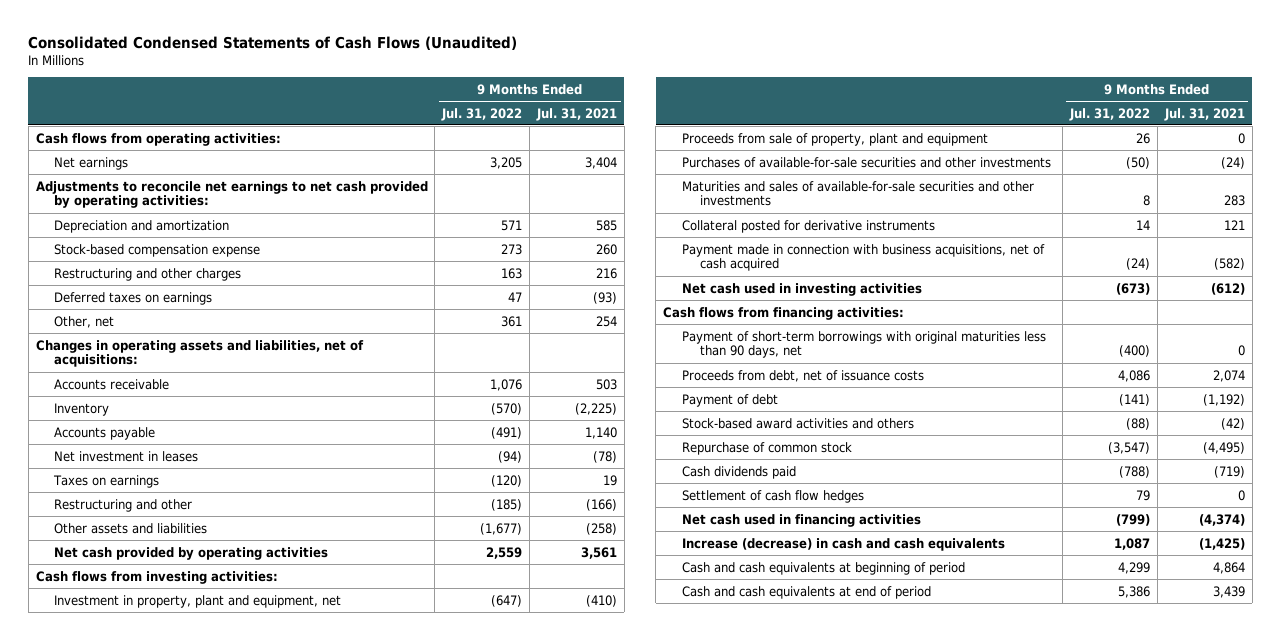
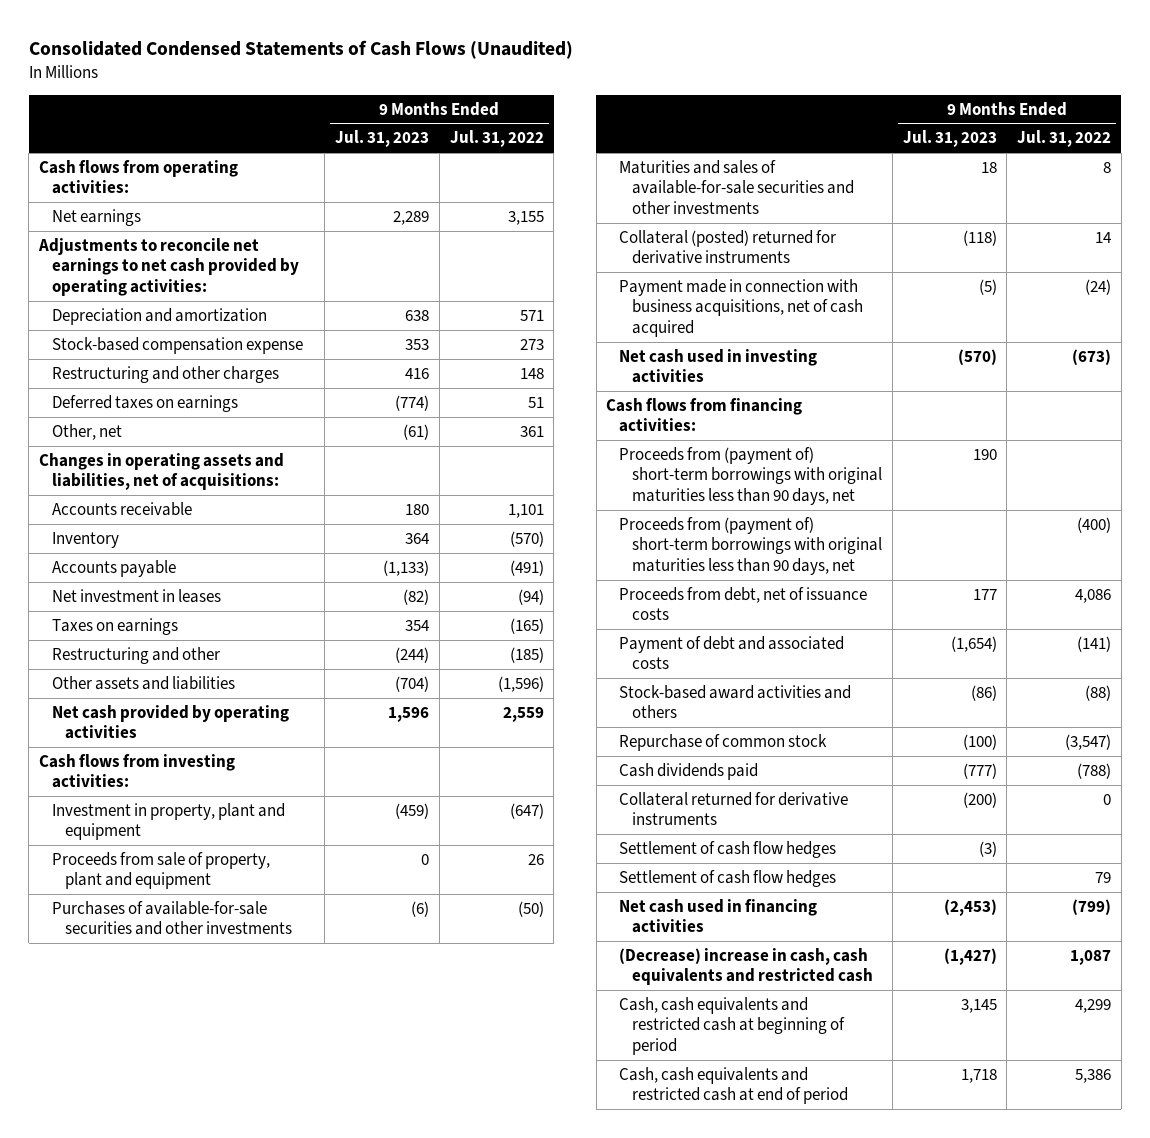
[536,107,618,121] Jul. 31, 2021 -> none
none -> [335,130,430,148] Jul. 31, 2023
[490,156,523,169] 3,205 -> [507,210,544,225] 3,155
[501,267,523,279] 163 -> [519,367,544,379] 148
[508,291,523,302] 47 -> [527,396,544,408] 51
[490,378,523,391] 1,076 -> [507,503,544,518] 1,101
[491,474,523,487] (120) -> [509,617,544,634] (165)
[480,522,523,535] (1,677) -> [497,675,544,692] (1,596)
[54,594,342,608] Investment in property, plant and equipment, net -> [51,802,285,841] Investment in property, plant and equipment
[681,219,935,233] Collateral posted for derivative instruments -> [619,229,837,265] Collateral (posted) returned for derivative instruments
none -> [619,446,883,505] Proceeds from (payment of) short-term borrowings with original maturities less than 90 days, net
[681,330,1046,359] Payment of short-term borrowings with original maturities less than 90 days, net -> [619,516,883,575] Proceeds from (payment of) short-term borrowings with original maturities less than 90 days, net
[681,393,778,407] Payment of debt -> [619,635,845,670] Payment of debt and associated costs
none -> [619,791,849,826] Collateral returned for derivative instruments
none -> [619,840,837,858] Settlement of cash flow hedges
[681,537,1005,551] Increase (decrease) in cash and cash equivalents -> [619,947,874,986] (Decrease) increase in cash, cash equivalents and restricted cash
[681,561,965,575] Cash and cash equivalents at beginning of period -> [619,996,846,1055] Cash, cash equivalents and restricted cash at beginning of period
[681,585,931,599] Cash and cash equivalents at end of period -> [619,1066,849,1105] Cash, cash equivalents and restricted cash at end of period

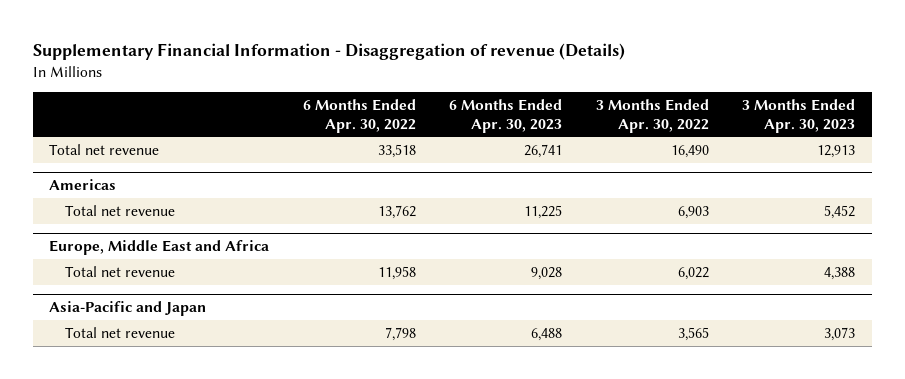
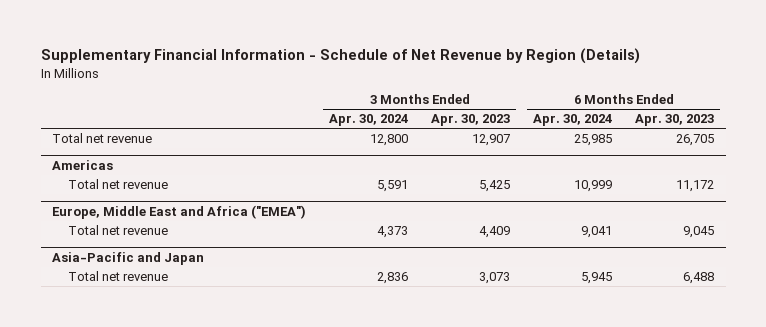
[32,43,625,61] Supplementary Financial Information - Disaggregation of revenue (Details) -> [40,48,640,65] Supplementary Financial Information - Schedule of Net Revenue by Region (Details)
[302,99,416,133] 6 Months Ended Apr. 30, 2022 -> none
[595,99,709,133] 3 Months Ended Apr. 30, 2022 -> none
none -> [329,114,409,127] Apr. 30, 2024
none -> [533,114,613,127] Apr. 30, 2024
[524,143,563,158] 26,741 -> [676,134,715,147] 26,705
[817,144,856,158] 12,913 -> [472,134,511,147] 12,907
[524,204,563,219] 11,225 -> [676,180,715,193] 11,172
[824,204,856,219] 5,452 -> [479,180,511,193] 5,425
[49,240,270,256] Europe, Middle East and Africa -> [52,204,307,219] Europe, Middle East and Africa ("EMEA")
[531,266,563,280] 9,028 -> [683,226,715,239] 9,045
[824,266,856,280] 4,388 -> [479,226,511,239] 4,409

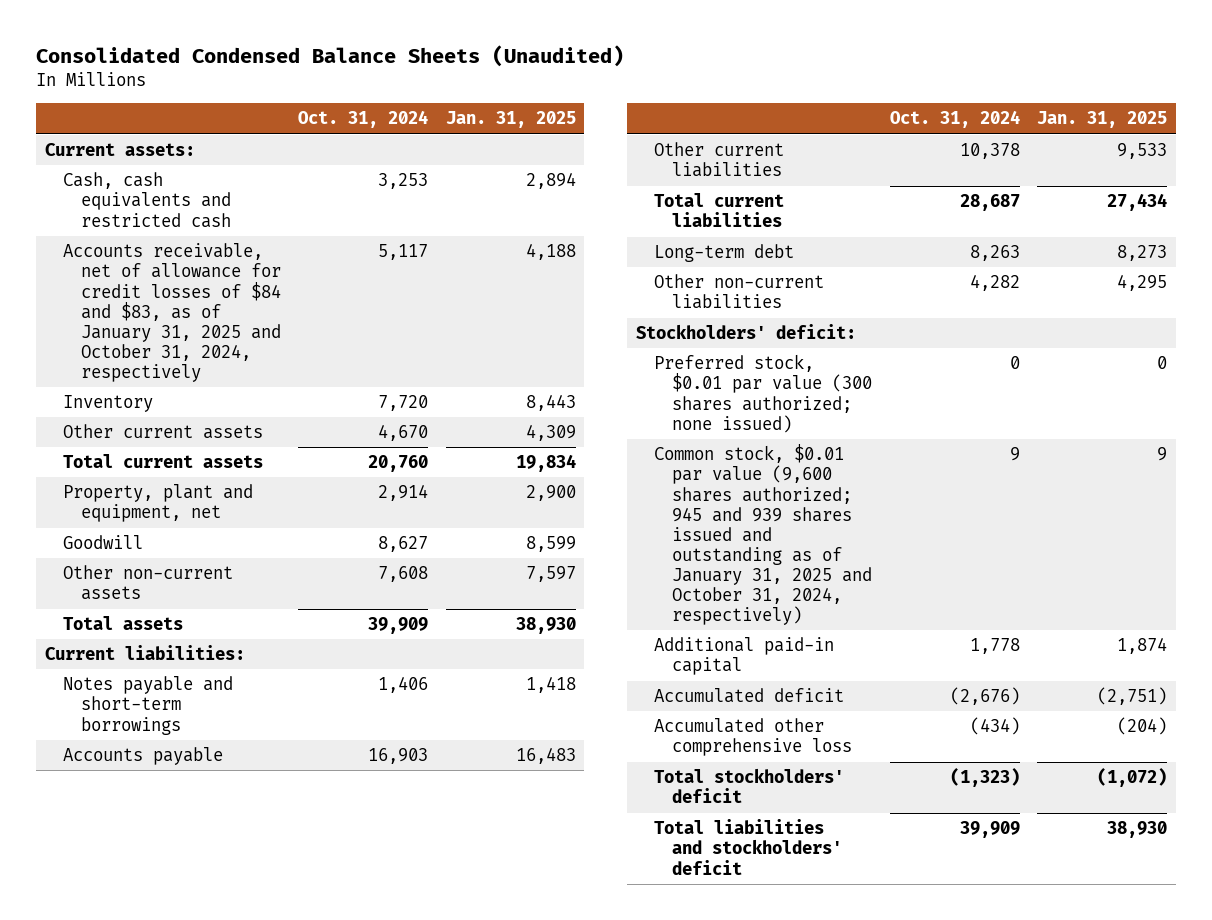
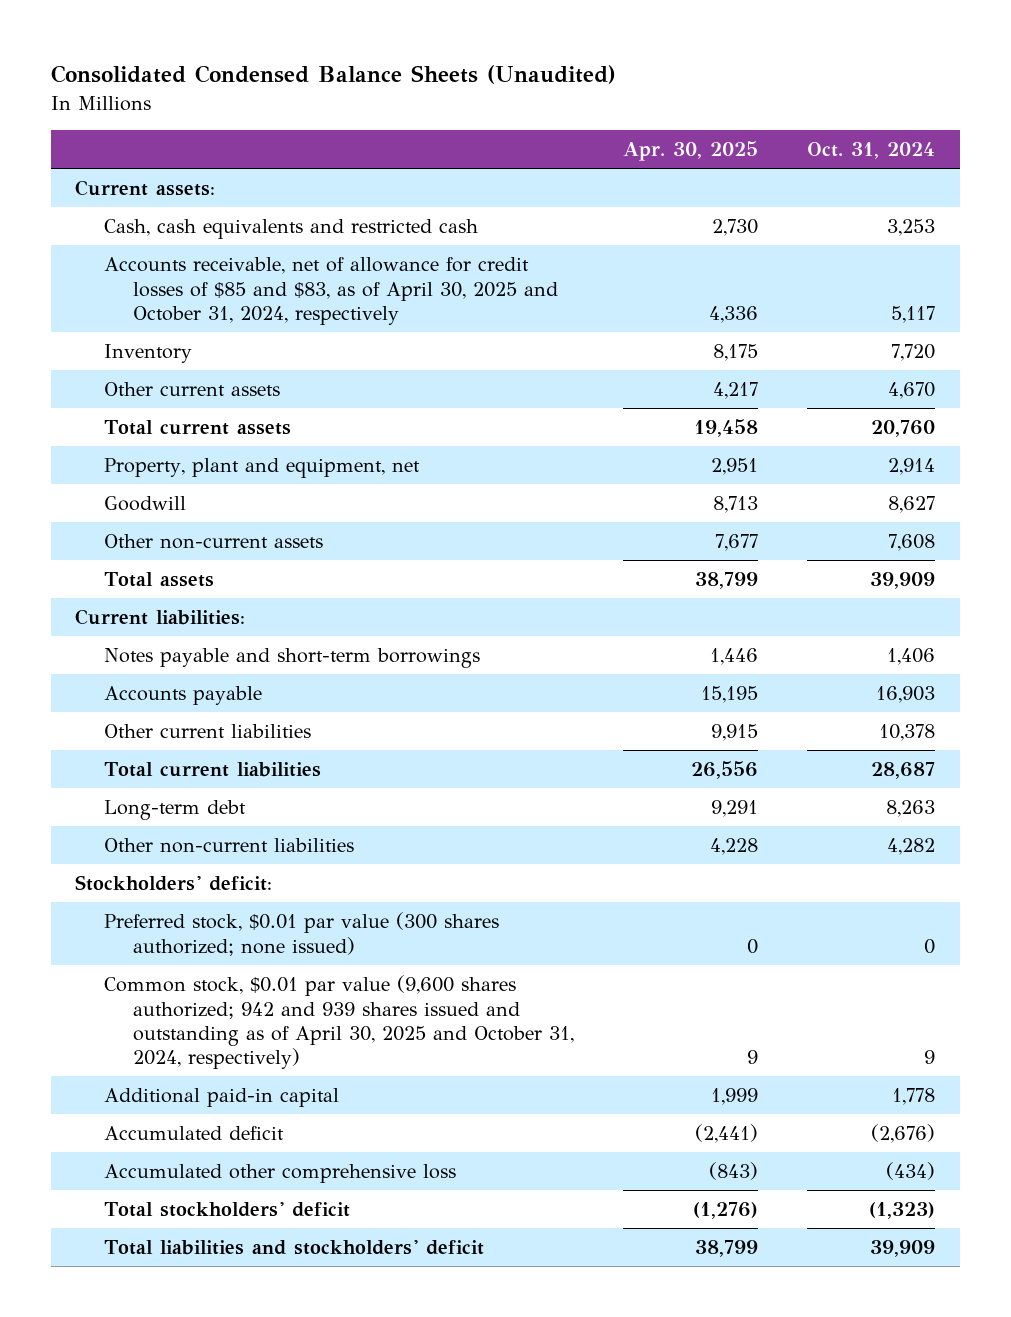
[445,111,576,129] Jan. 31, 2025 -> none
none -> [623,141,759,162] Apr. 30, 2025
[62,243,281,382] Accounts receivable, net of allowance for credit losses of $84 and $83, as of January 31, 2025 and October 31, 2024, respectively -> [104,257,559,325] Accounts receivable, net of allowance for credit losses of $85 and $83, as of April 30, 2025 and October 31, 2024, respectively
[654,444,873,626] Common stock, $0.01 par value (9,600 shares authorized; 945 and 939 shares issued and outstanding as of January 31, 2025 and October 31, 2024, respectively) -> [104,975,575,1070] Common stock, $0.01 par value (9,600 shares authorized; 942 and 939 shares issued and outstanding as of April 30, 2025 and October 31, 2024, respectively)

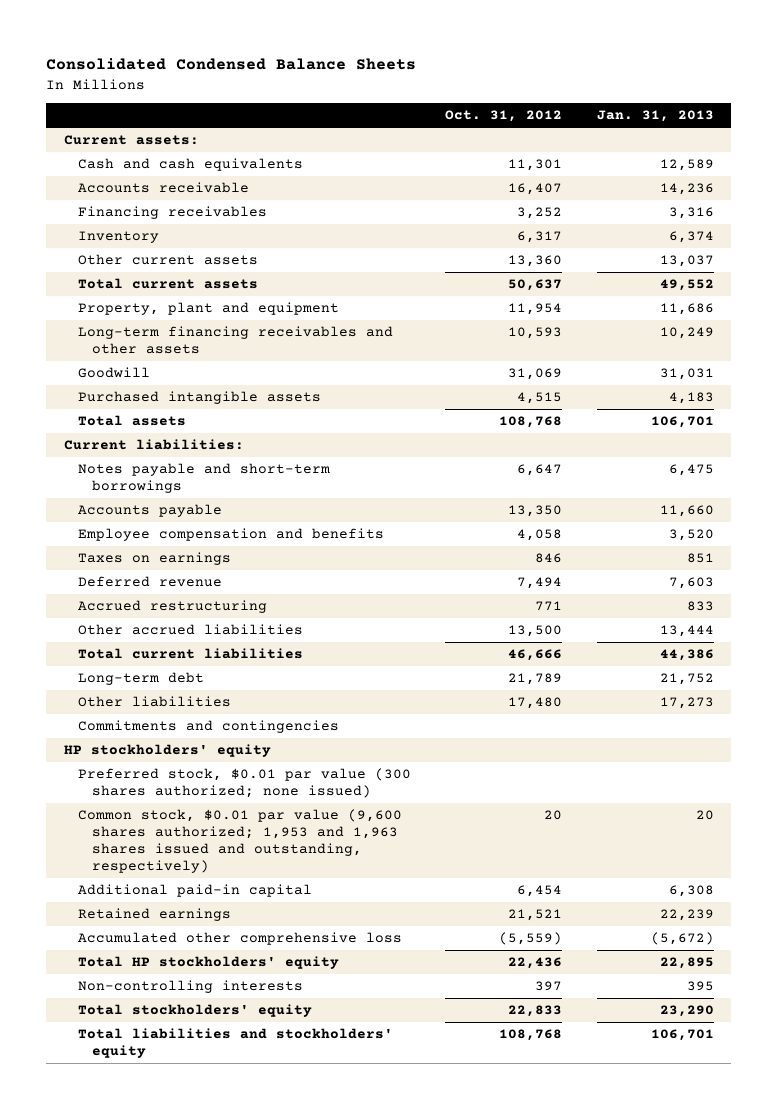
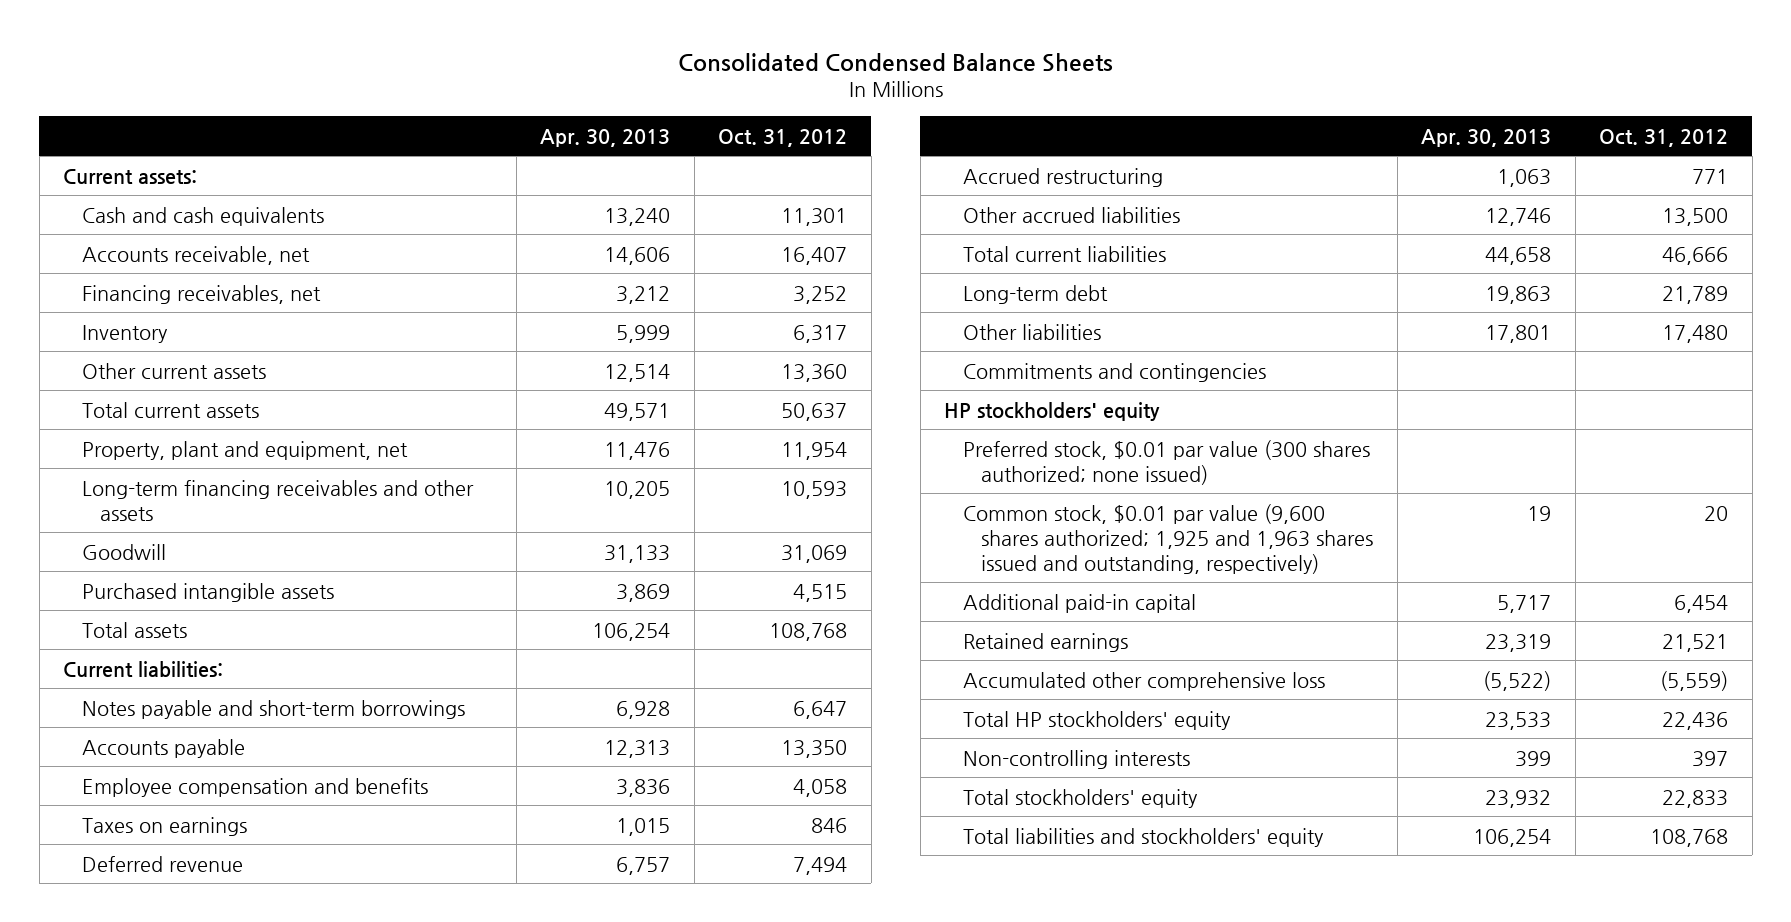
[596,110,714,123] Jan. 31, 2013 -> none
none -> [540,128,671,147] Apr. 30, 2013
[77,182,249,194] Accounts receivable -> [81,245,310,265] Accounts receivable, net
[77,206,267,220] Financing receivables -> [81,284,321,304] Financing receivables, net
[77,302,339,316] Property, plant and equipment -> [81,440,408,460] Property, plant and equipment, net
[77,809,402,873] Common stock, $0.01 par value (9,600 shares authorized; 1,953 and 1,963 shares issued and outstanding, respectively) -> [962,503,1374,574] Common stock, $0.01 par value (9,600 shares authorized; 1,925 and 1,963 shares issued and outstanding, respectively)

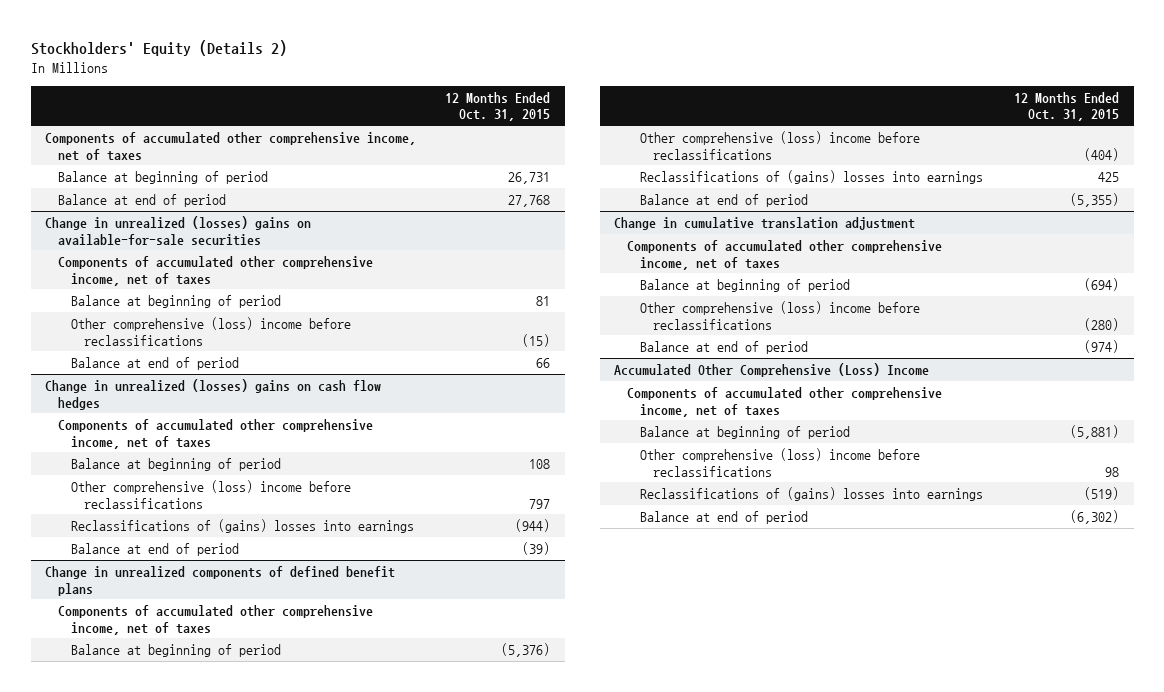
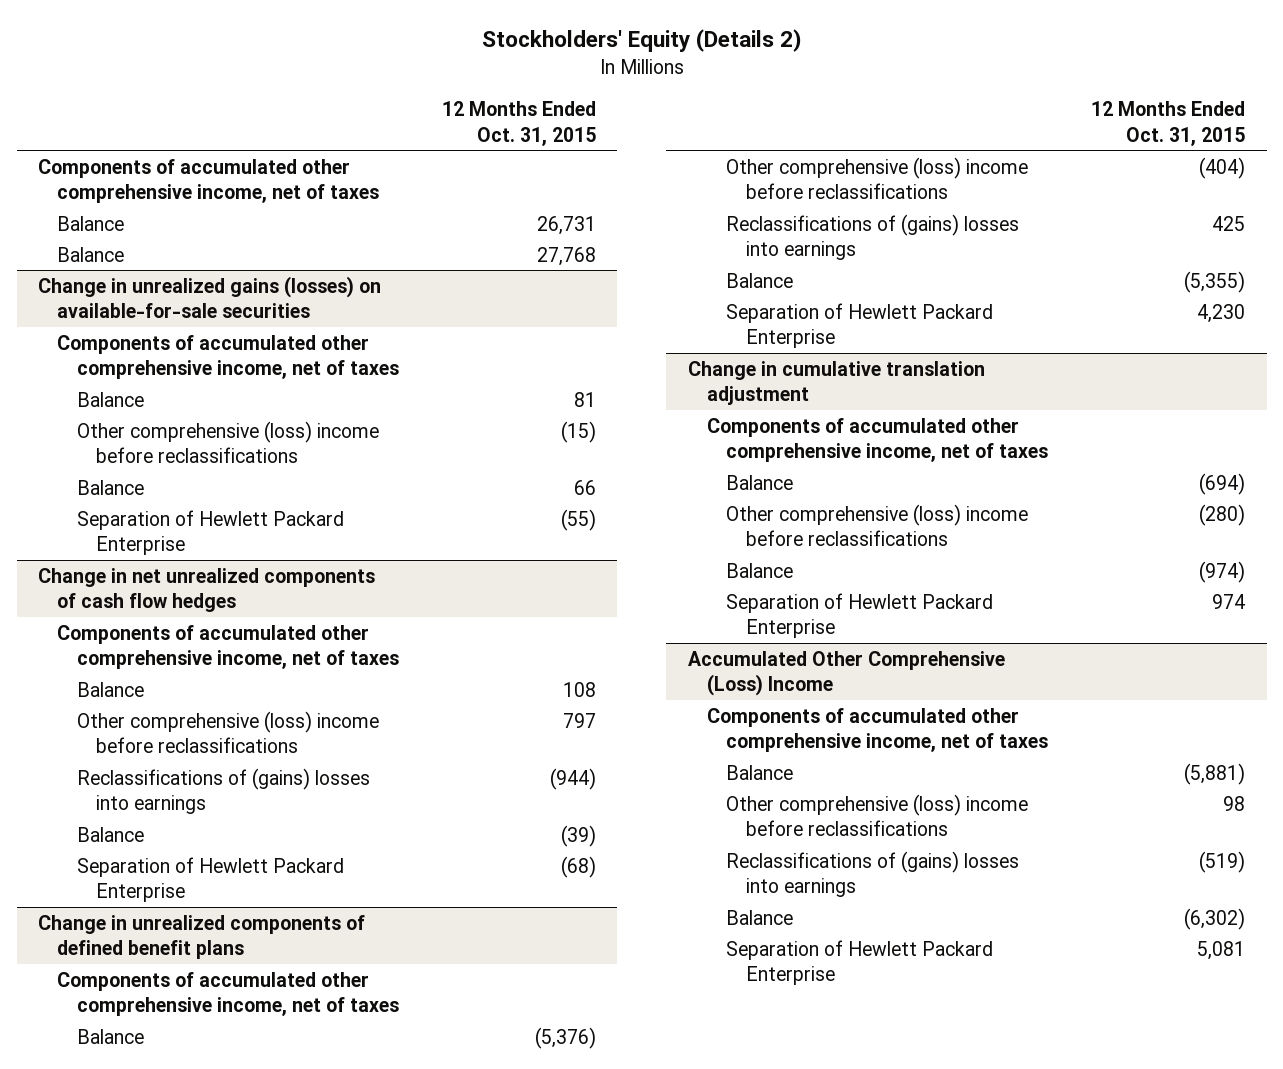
[58,170,269,184] Balance at beginning of period -> [57,215,125,231] Balance
[58,193,227,207] Balance at end of period -> [57,246,125,262] Balance
[45,215,312,246] Change in unrealized (losses) gains on available-for-sale securities -> [38,275,382,318] Change in unrealized gains (losses) on available-for-sale securities
[71,294,282,308] Balance at beginning of period -> [76,391,144,407] Balance
[71,356,240,370] Balance at end of period -> [76,479,144,495] Balance
none -> [76,509,344,555] Separation of Hewlett Packard Enterprise
[45,378,382,410] Change in unrealized (losses) gains on cash flow hedges -> [38,567,376,612] Change in net unrealized components of cash flow hedges
[71,457,282,471] Balance at beginning of period -> [76,681,144,697] Balance
[71,542,240,556] Balance at end of period -> [76,826,144,842] Balance
none -> [76,856,344,902] Separation of Hewlett Packard Enterprise
[71,643,282,657] Balance at beginning of period -> [76,1028,144,1044] Balance
[640,193,809,207] Balance at end of period -> [726,272,794,288] Balance
none -> [726,302,994,348] Separation of Hewlett Packard Enterprise
[640,278,851,292] Balance at beginning of period -> [726,474,794,490] Balance
[640,340,809,354] Balance at end of period -> [726,562,794,578] Balance
none -> [726,592,994,638] Separation of Hewlett Packard Enterprise
[640,425,851,439] Balance at beginning of period -> [726,764,794,780] Balance
[640,510,809,524] Balance at end of period -> [726,909,794,925] Balance
none -> [726,939,994,985] Separation of Hewlett Packard Enterprise

